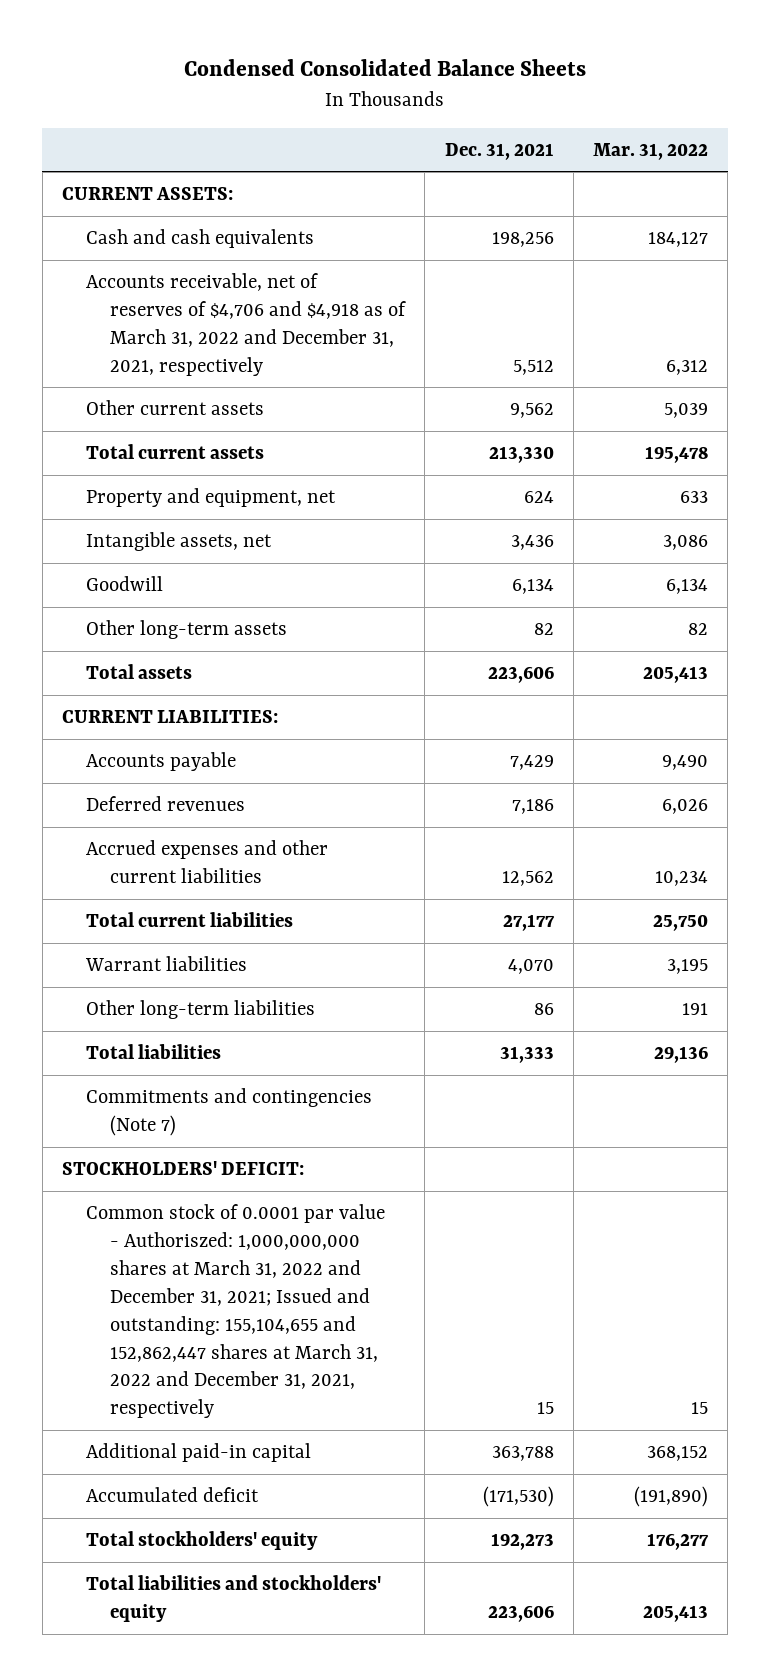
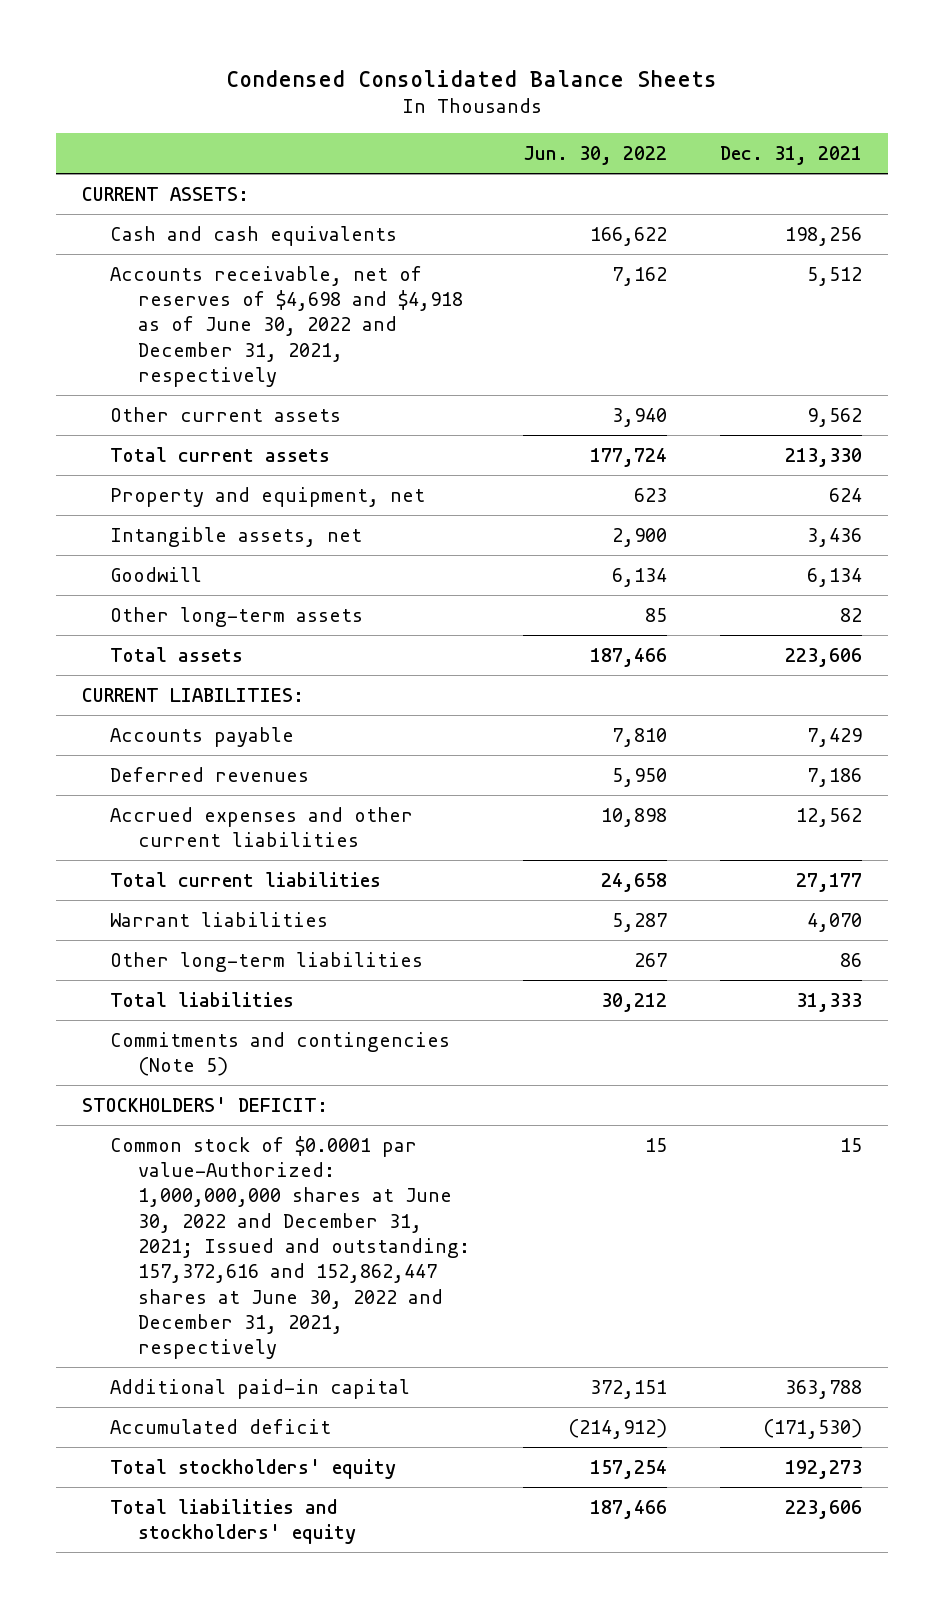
[593,142,709,160] Mar. 31, 2022 -> none
none -> [522,146,667,166] Jun. 30, 2022
[85,273,406,376] Accounts receivable, net of reserves of $4,706 and $4,918 as of March 31, 2022 and December 31, 2021, respectively -> [110,265,463,388] Accounts receivable, net of reserves of $4,698 and $4,918 as of June 30, 2022 and December 31, 2021, respectively
[85,1088,372,1137] Commitments and contingencies (Note 7) -> [110,1031,451,1077] Commitments and contingencies (Note 5)
[85,1204,385,1419] Common stock of 0.0001 par value - Authoriszed: 1,000,000,000 shares at March 31, 2022 and December 31, 2021; Issued and outstanding: 155,104,655 and 152,862,447 shares at March 31, 2022 and December 31, 2021, respectively -> [110,1135,470,1360] Common stock of $0.0001 par value-Authorized: 1,000,000,000 shares at June 30, 2022 and December 31, 2021; Issued and outstanding: 157,372,616 and 152,862,447 shares at June 30, 2022 and December 31, 2021, respectively

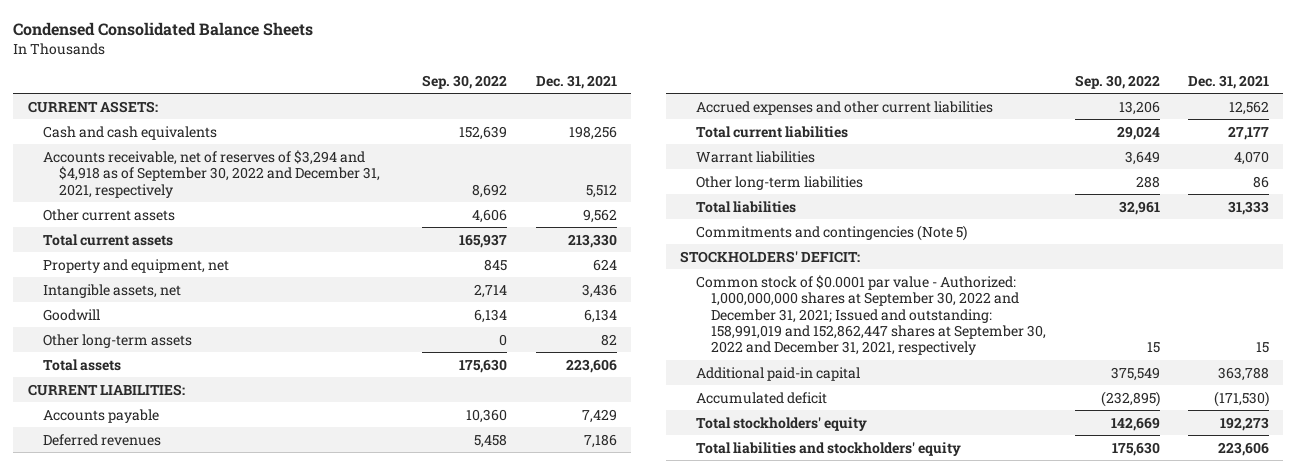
[522,146,667,166] Jun. 30, 2022 -> none
none -> [422,74,508,89] Sep. 30, 2022
[110,265,463,388] Accounts receivable, net of reserves of $4,698 and $4,918 as of June 30, 2022 and December 31, 2021, respectively -> [43,149,381,198] Accounts receivable, net of reserves of $3,294 and $4,918 as of September 30, 2022 and December 31, 2021, respectively
[110,1135,470,1360] Common stock of $0.0001 par value-Authorized: 1,000,000,000 shares at June 30, 2022 and December 31, 2021; Issued and outstanding: 157,372,616 and 152,862,447 shares at June 30, 2022 and December 31, 2021, respectively -> [695,274,1047,356] Common stock of $0.0001 par value - Authorized: 1,000,000,000 shares at September 30, 2022 and December 31, 2021; Issued and outstanding: 158,991,019 and 152,862,447 shares at September 30, 2022 and December 31, 2021, respectively

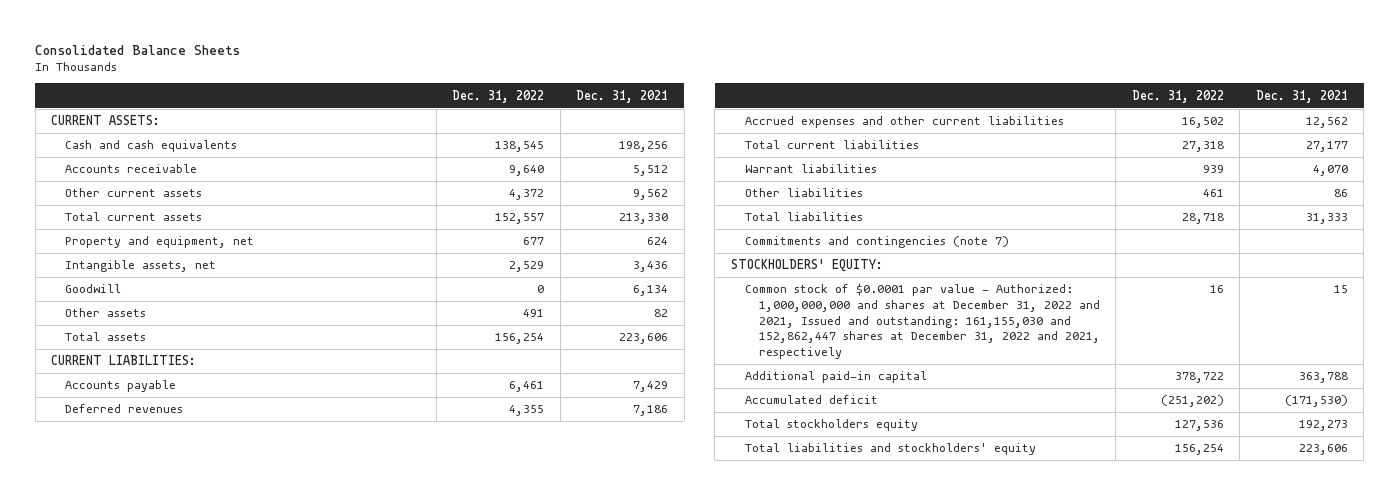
[13,22,314,37] Condensed Consolidated Balance Sheets -> [35,44,241,55] Consolidated Balance Sheets
[422,74,508,89] Sep. 30, 2022 -> none
none -> [452,89,545,103] Dec. 31, 2022
[43,149,381,198] Accounts receivable, net of reserves of $3,294 and $4,918 as of September 30, 2022 and December 31, 2021, respectively -> [65,164,198,174] Accounts receivable
[43,333,193,348] Other long-term assets -> [65,308,147,318] Other assets
[695,175,863,190] Other long-term liabilities -> [744,188,863,198] Other liabilities
[695,224,967,241] Commitments and contingencies (Note 5) -> [744,236,1009,249] Commitments and contingencies (note 7)
[679,250,860,263] STOCKHOLDERS' DEFICIT: -> [731,259,884,273] STOCKHOLDERS' EQUITY:
[695,274,1047,356] Common stock of $0.0001 par value - Authorized: 1,000,000,000 shares at September 30, 2022 and December 31, 2021; Issued and outstanding: 158,991,019 and 152,862,447 shares at September 30, 2022 and December 31, 2021, respectively -> [744,283,1100,359] Common stock of $0.0001 par value - Authorized: 1,000,000,000 and shares at December 31, 2022 and 2021, Issued and outstanding: 161,155,030 and 152,862,447 shares at December 31, 2022 and 2021, respectively
[695,416,867,431] Total stockholders' equity -> [744,419,918,432] Total stockholders equity

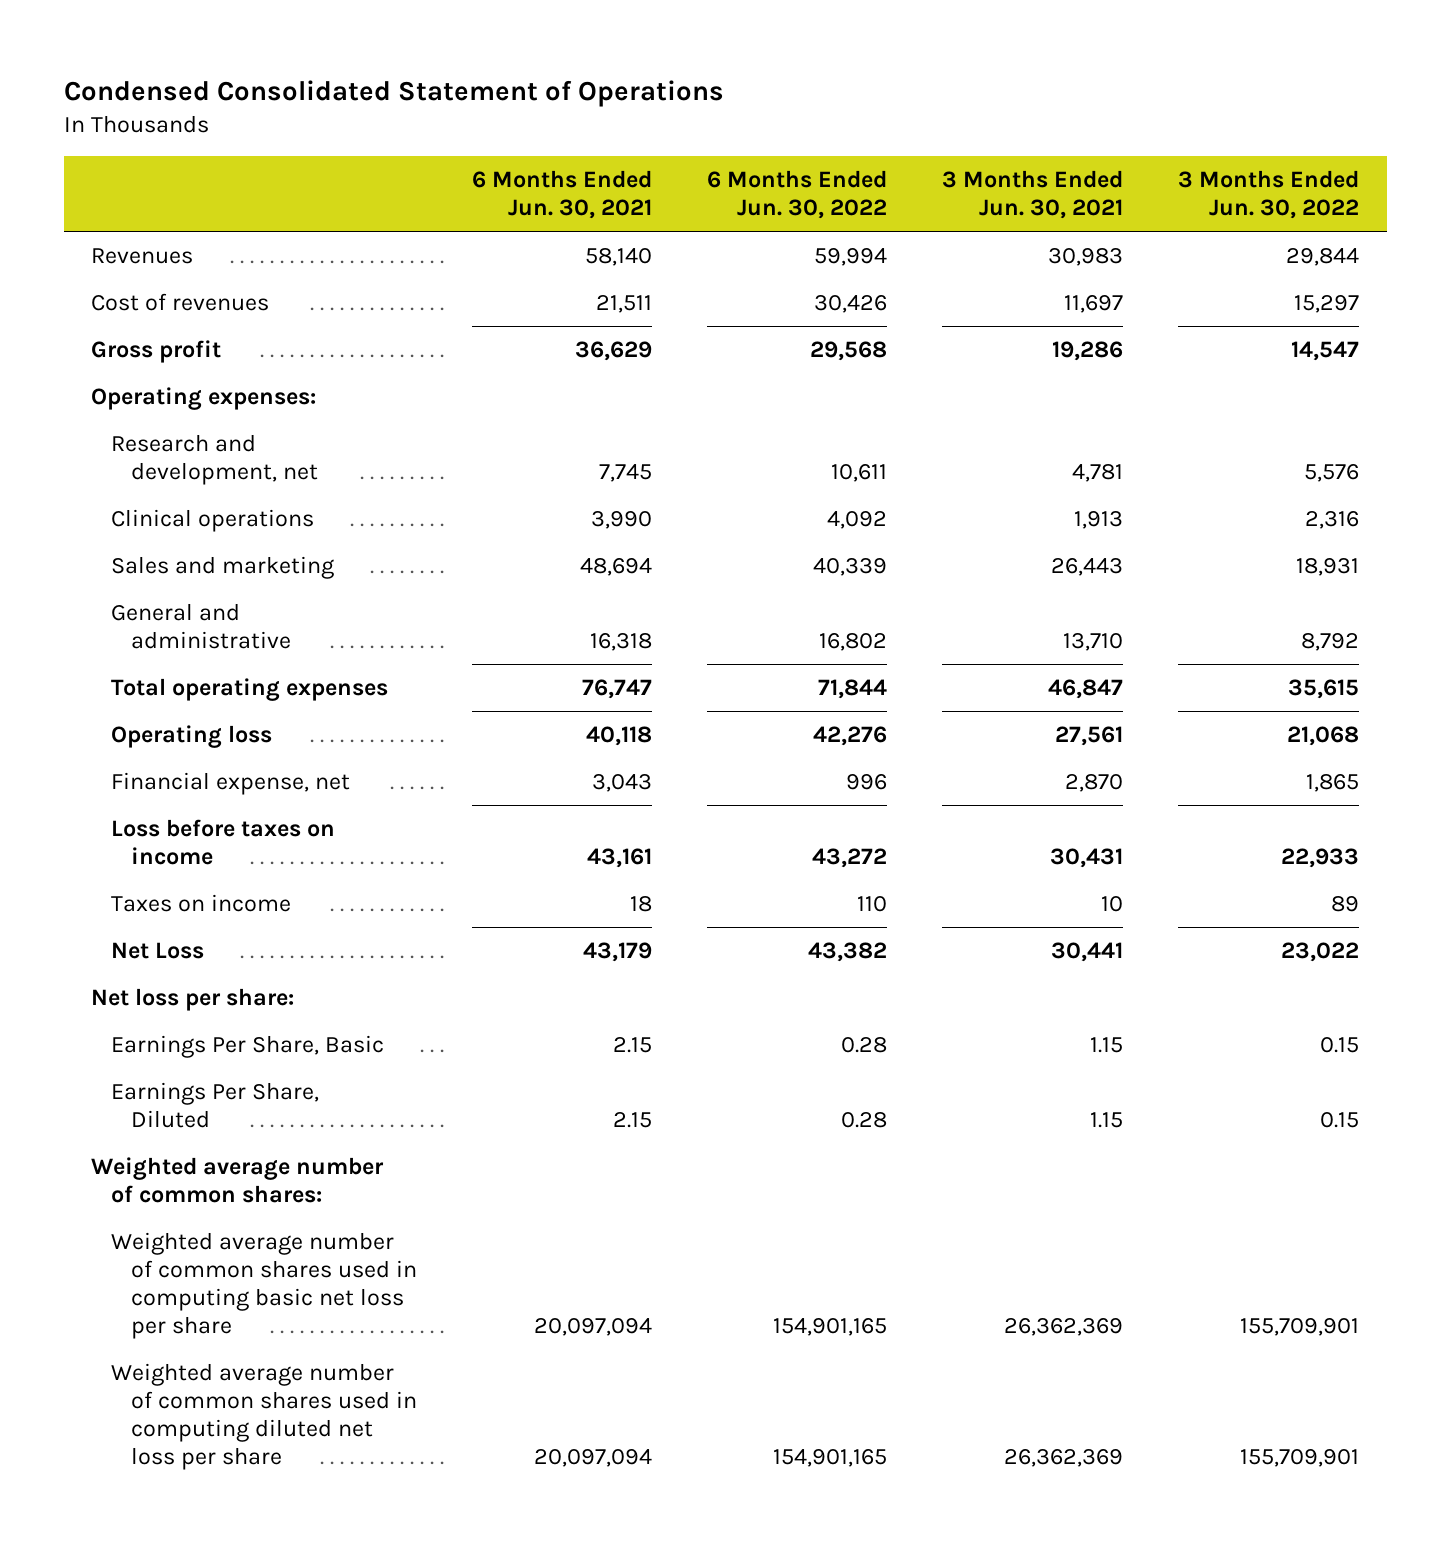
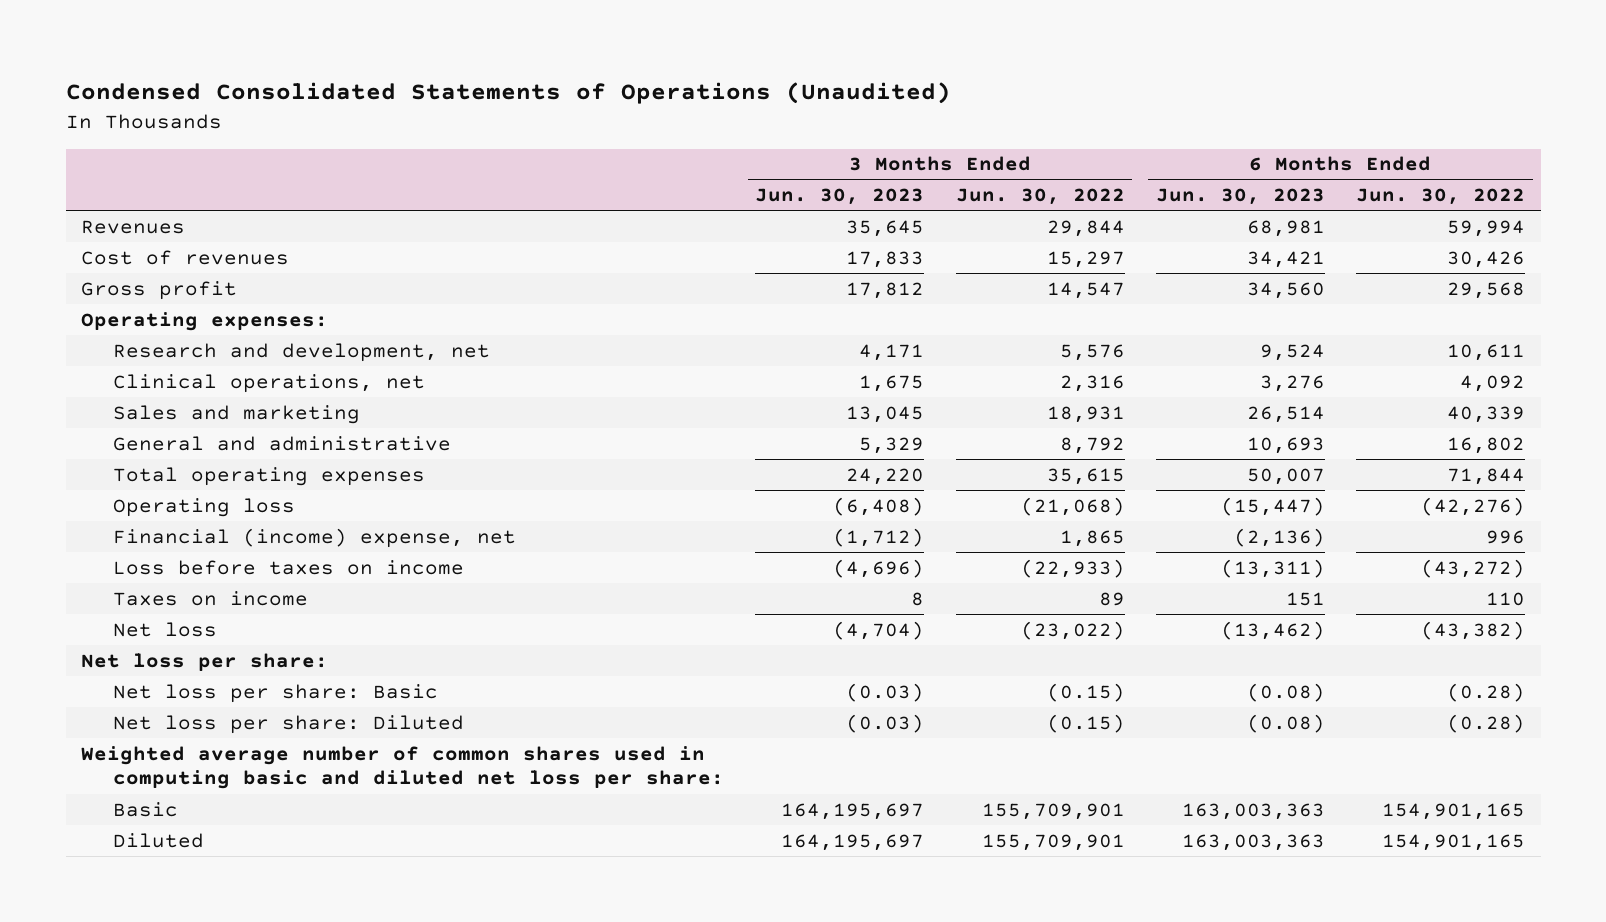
[63,80,724,108] Condensed Consolidated Statement of Operations -> [65,81,951,104] Condensed Consolidated Statements of Operations (Unaudited)
[472,169,653,220] 6 Months Ended Jun. 30, 2021 -> none
[942,169,1124,220] 3 Months Ended Jun. 30, 2021 -> none
none -> [755,188,925,206] Jun. 30, 2023
none -> [1155,188,1325,206] Jun. 30, 2023
[110,508,314,532] Clinical operations -> [113,373,426,393] Clinical operations, net
[813,725,888,746] 42,276 -> [1420,496,1525,516] (42,276)
[1287,725,1360,746] 21,068 -> [1020,496,1125,516] (21,068)
[110,771,350,795] Financial expense, net -> [113,527,517,548] Financial (income) expense, net
[812,848,888,869] 43,272 -> [1420,558,1525,578] (43,272)
[1281,848,1360,869] 22,933 -> [1020,558,1125,578] (22,933)
[110,941,204,959] Net Loss -> [113,621,218,637] Net loss
[808,941,888,962] 43,382 -> [1420,620,1525,640] (43,382)
[1281,941,1360,962] 23,022 -> [1020,620,1125,640] (23,022)
[110,1034,384,1058] Earnings Per Share, Basic -> [113,683,439,703] Net loss per share: Basic
[841,1036,888,1053] 0.28 -> [1446,682,1525,702] (0.28)
[1320,1036,1360,1053] 0.15 -> [1046,682,1125,702] (0.15)
[110,1081,319,1129] Earnings Per Share, Diluted -> [113,714,465,734] Net loss per share: Diluted
[841,1112,888,1129] 0.28 -> [1446,713,1525,733] (0.28)
[1320,1112,1360,1129] 0.15 -> [1046,713,1125,733] (0.15)
[91,1156,385,1204] Weighted average number of common shares: -> [81,745,725,790] Weighted average number of common shares used in computing basic and diluted net loss per share:
[110,1231,417,1340] Weighted average number of common shares used in computing basic net loss per share -> [113,801,179,817] Basic
[110,1362,417,1471] Weighted average number of common shares used in computing diluted net loss per share -> [113,832,205,848] Diluted

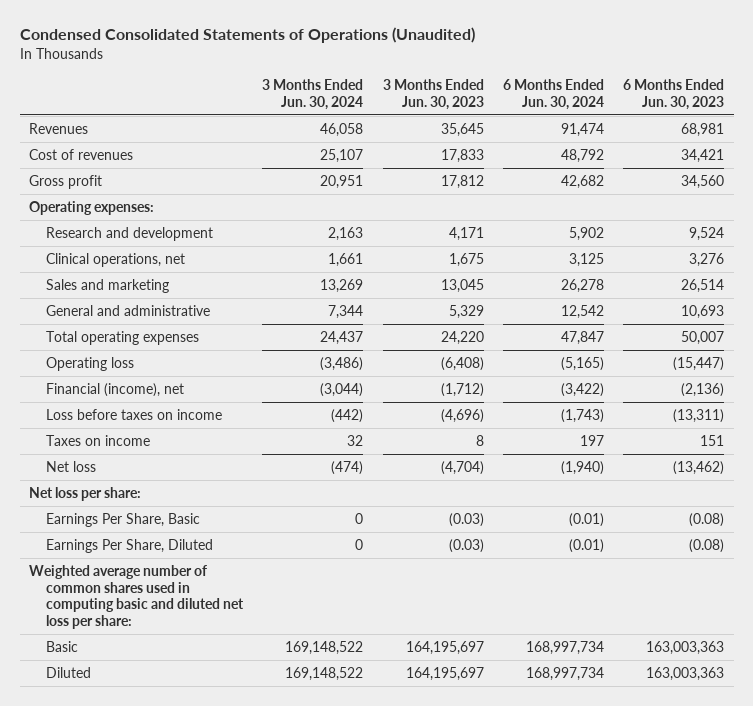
[955,188,1125,206] Jun. 30, 2022 -> none
[1355,188,1525,206] Jun. 30, 2022 -> none
none -> [262,78,364,110] 3 Months Ended Jun. 30, 2024
none -> [502,78,604,110] 6 Months Ended Jun. 30, 2024
[113,342,491,362] Research and development, net -> [46,226,214,241] Research and development
[113,527,517,548] Financial (income) expense, net -> [46,382,185,397] Financial (income), net
[113,683,439,703] Net loss per share: Basic -> [46,512,201,527] Earnings Per Share, Basic
[113,714,465,734] Net loss per share: Diluted -> [46,538,214,553] Earnings Per Share, Diluted

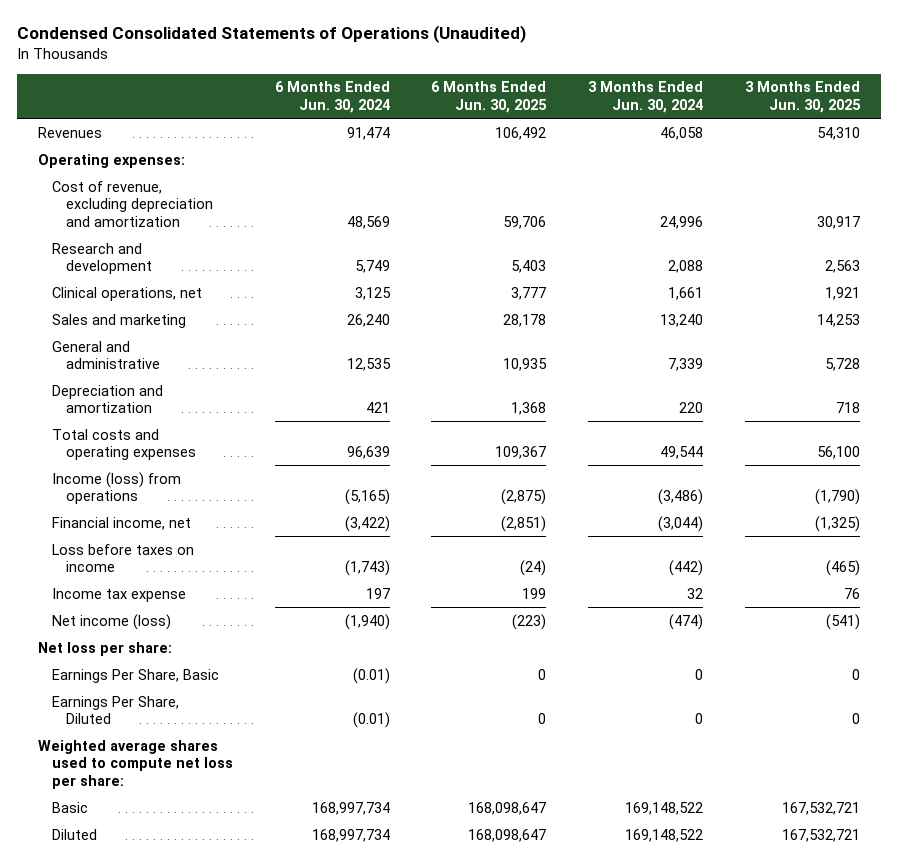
[382,78,484,110] 3 Months Ended Jun. 30, 2023 -> none
[622,78,724,110] 6 Months Ended Jun. 30, 2023 -> none
none -> [431,81,548,114] 6 Months Ended Jun. 30, 2025
none -> [745,81,862,114] 3 Months Ended Jun. 30, 2025
[29,148,134,160] Cost of revenues -> none
[29,174,103,189] Gross profit -> none
none -> [51,180,213,227] Cost of revenue, excluding depreciation and amortization
[328,226,364,241] 2,163 -> [668,260,704,274] 2,088
[568,226,604,241] 5,902 -> [354,260,390,274] 5,749
[320,278,364,293] 13,269 -> [660,313,704,327] 13,240
[560,278,604,293] 26,278 -> [346,313,390,327] 26,240
[328,304,364,319] 7,344 -> [668,358,704,372] 7,339
[560,304,604,319] 12,542 -> [346,358,391,372] 12,535
none -> [51,384,163,414] Depreciation and amortization
[46,330,200,345] Total operating expenses -> [51,428,196,461] Total costs and operating expenses
[320,330,364,345] 24,437 -> [660,446,704,460] 49,544
[560,330,604,345] 47,847 -> [346,446,390,460] 96,639
[46,356,135,371] Operating loss -> [51,471,181,505] Income (loss) from operations
[46,382,185,397] Financial (income), net -> [51,516,191,530] Financial income, net
[46,434,151,446] Taxes on income -> [51,587,186,602] Income tax expense
[46,460,97,472] Net loss -> [51,613,171,630] Net income (loss)
[29,564,245,630] Weighted average number of common shares used in computing basic and diluted net loss per share: -> [37,739,233,789] Weighted average shares used to compute net loss per share:

